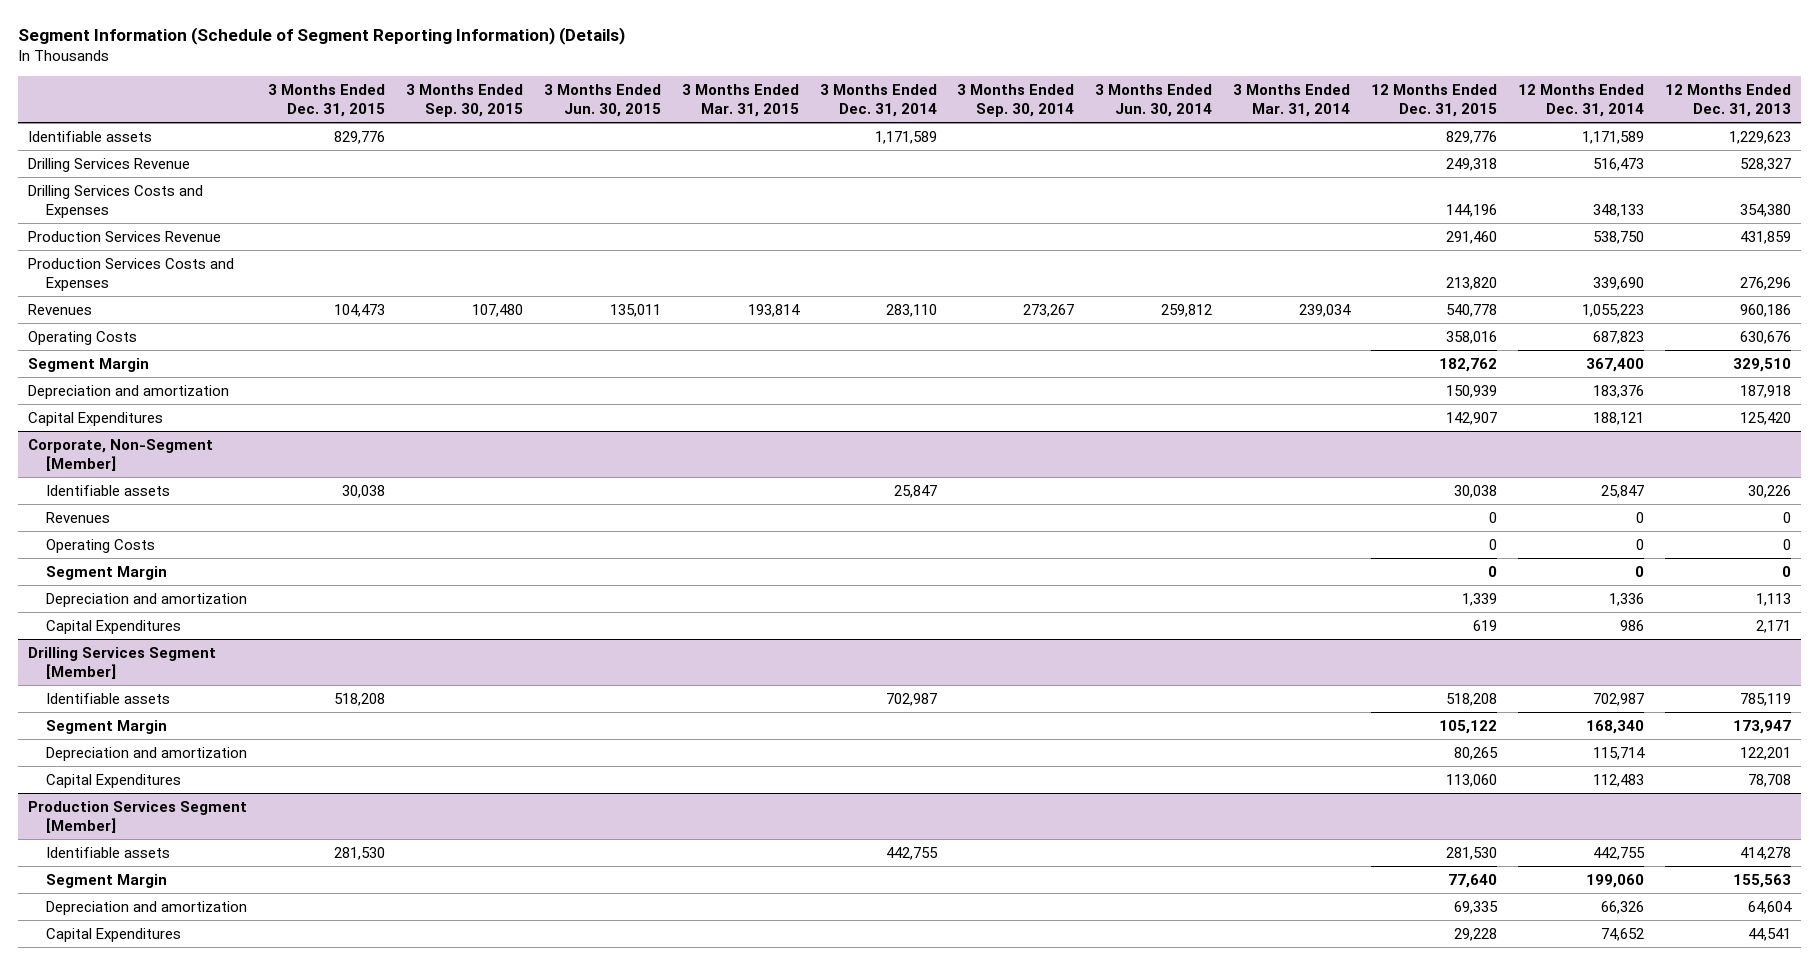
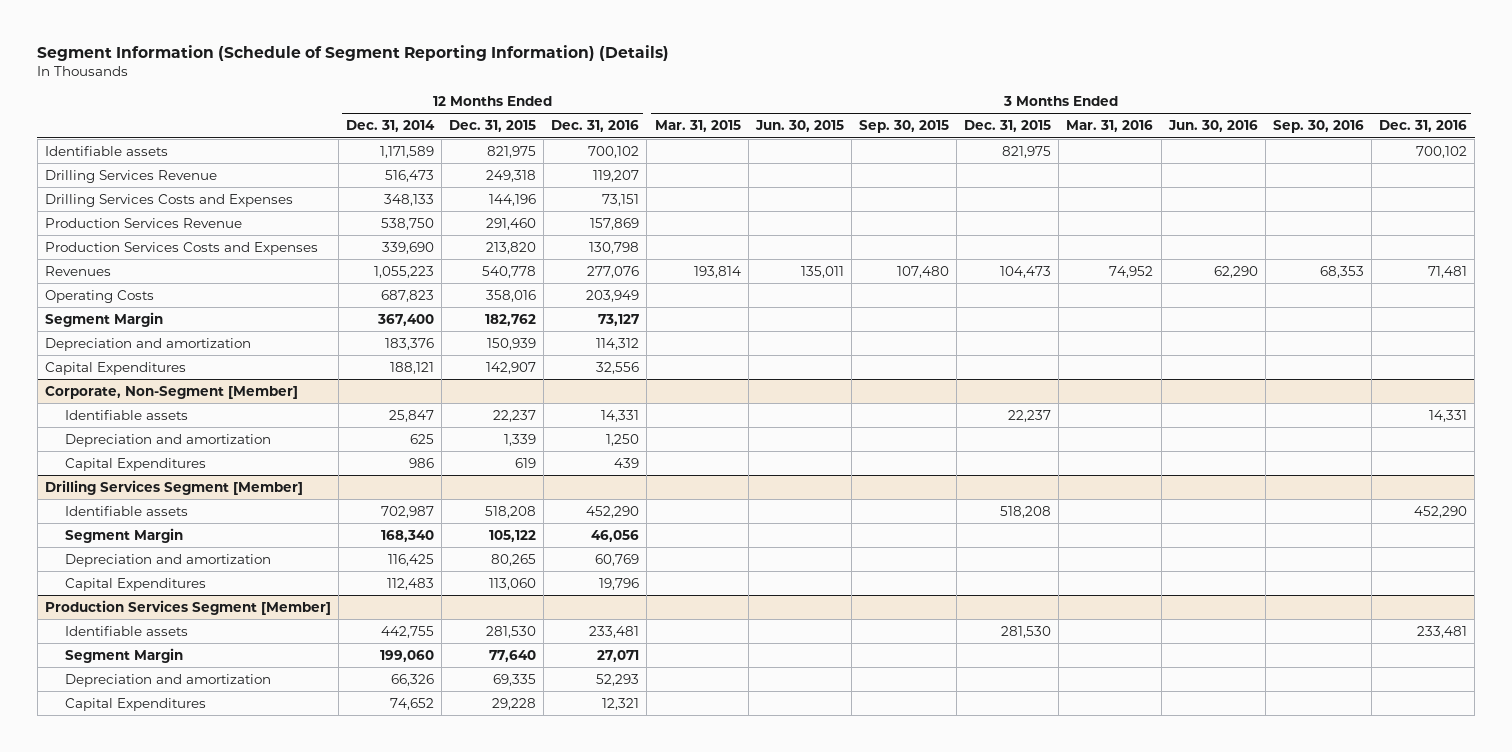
[819,83,937,117] 3 Months Ended Dec. 31, 2014 -> none
[957,83,1075,117] 3 Months Ended Sep. 30, 2014 -> none
[1095,83,1213,117] 3 Months Ended Jun. 30, 2014 -> none
[1233,83,1351,117] 3 Months Ended Mar. 31, 2014 -> none
[1664,83,1791,117] 12 Months Ended Dec. 31, 2013 -> none
none -> [551,120,640,133] Dec. 31, 2016
none -> [1066,120,1154,133] Mar. 31, 2016
none -> [1167,120,1258,133] Jun. 30, 2016
none -> [1272,120,1364,134] Sep. 30, 2016
none -> [1379,120,1468,133] Dec. 31, 2016
[334,130,386,144] 829,776 -> [1002,145,1052,158] 821,975
[1445,130,1497,144] 829,776 -> [487,145,537,158] 821,975
[46,511,111,523] Revenues -> none
[46,538,156,553] Operating Costs -> none
[46,565,168,580] Segment Margin -> none
[342,484,386,498] 30,038 -> [1008,409,1052,422] 22,237
[1453,484,1497,498] 30,038 -> [493,409,537,422] 22,237
[1608,592,1644,606] 1,336 -> [409,433,434,444] 625
[1592,746,1645,760] 115,714 -> [387,553,434,566] 116,425

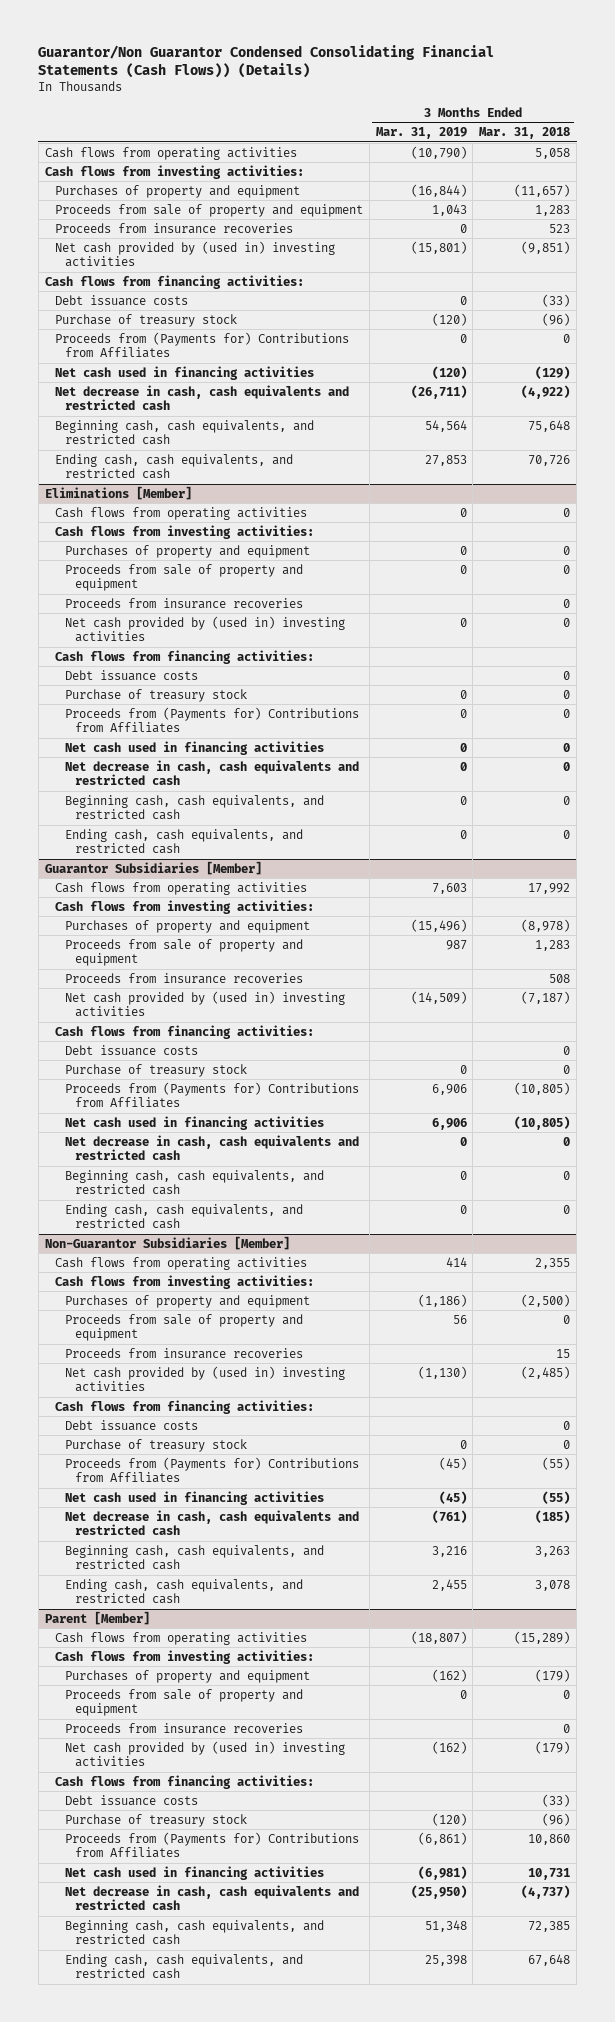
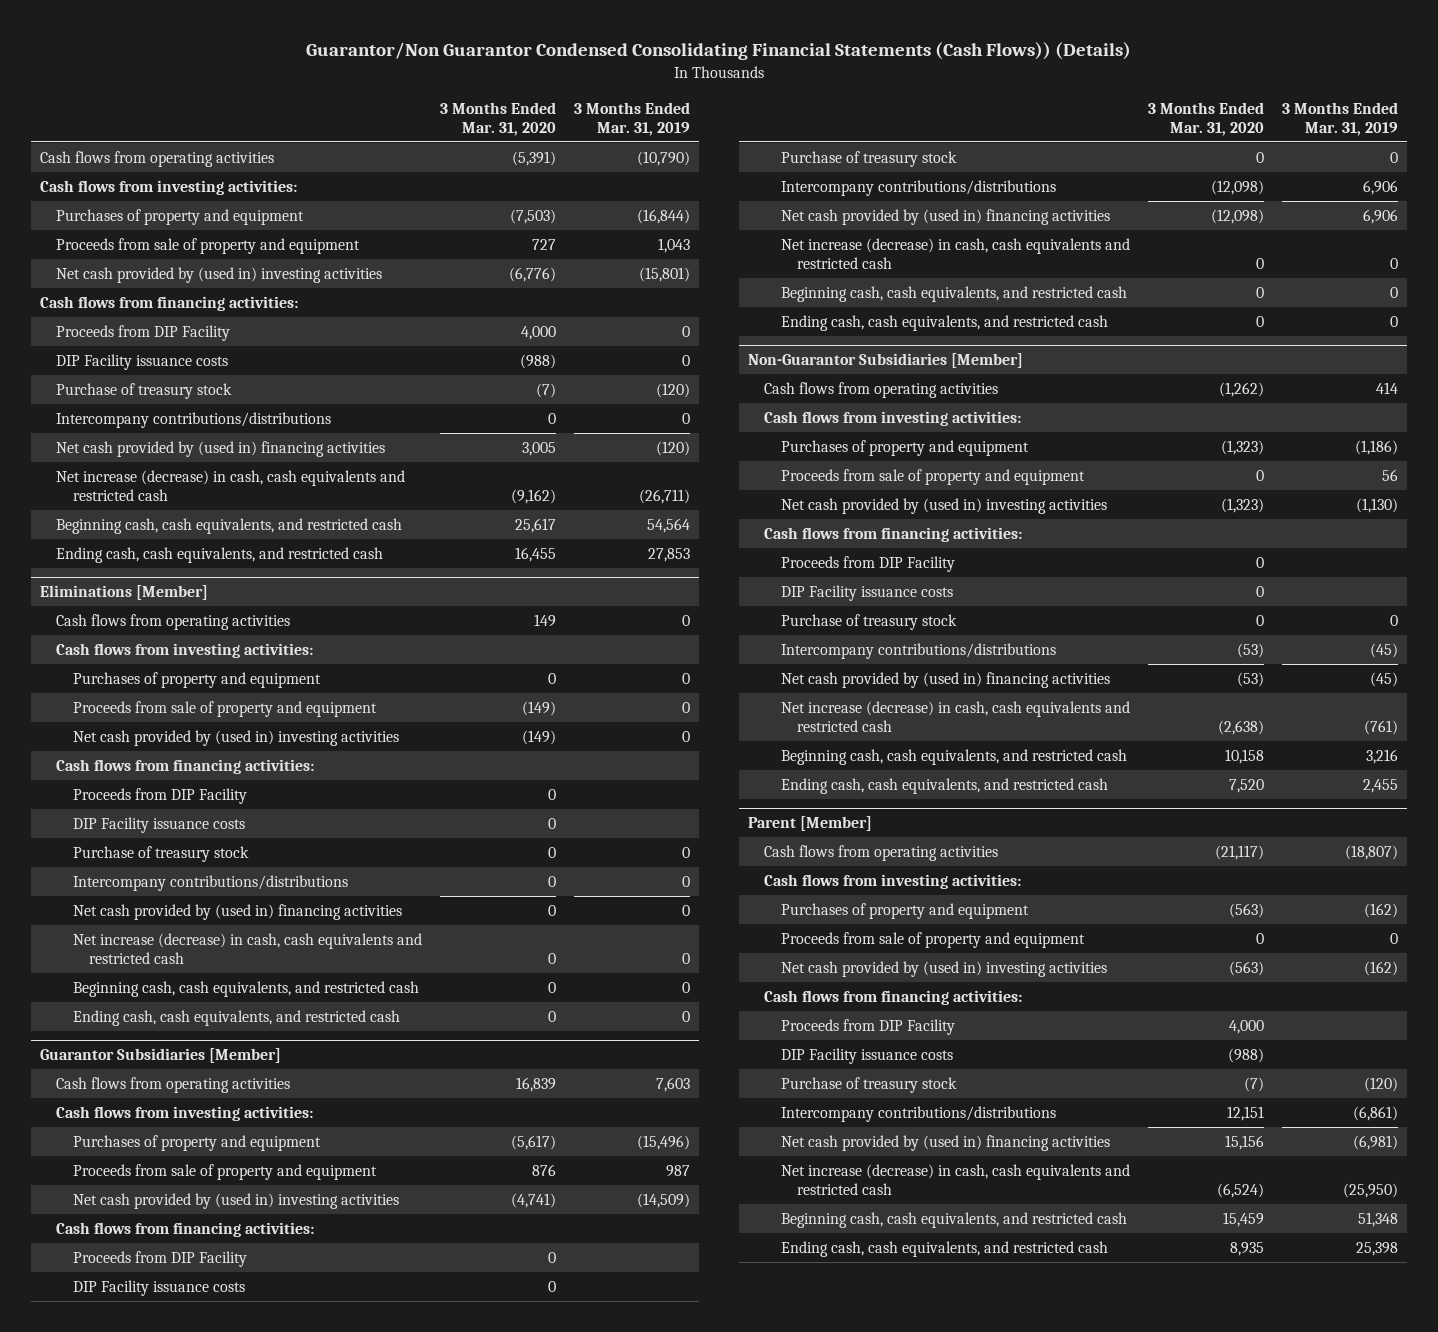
[479,127,571,140] Mar. 31, 2018 -> none
none -> [439,102,556,136] 3 Months Ended Mar. 31, 2020
[54,222,293,234] Proceeds from insurance recoveries -> none
none -> [56,324,231,341] Proceeds from DIP Facility
[54,294,188,306] Debt issuance costs -> [56,353,229,370] DIP Facility issuance costs
[54,331,349,359] Proceeds from (Payments for) Contributions from Affiliates -> [56,411,332,428] Intercompany contributions/distributions
[54,365,314,380] Net cash used in financing activities -> [56,440,386,457] Net cash provided by (used in) financing activities
[54,384,349,411] Net decrease in cash, cash equivalents and restricted cash -> [56,469,406,501] Net increase (decrease) in cash, cash equivalents and restricted cash
[64,597,303,609] Proceeds from insurance recoveries -> none
none -> [72,787,247,804] Proceeds from DIP Facility
[64,669,198,681] Debt issuance costs -> [72,816,245,833] DIP Facility issuance costs
[64,706,359,734] Proceeds from (Payments for) Contributions from Affiliates -> [72,874,348,891] Intercompany contributions/distributions
[64,740,324,755] Net cash used in financing activities -> [72,903,402,920] Net cash provided by (used in) financing activities
[64,759,359,786] Net decrease in cash, cash equivalents and restricted cash -> [72,932,422,964] Net increase (decrease) in cash, cash equivalents and restricted cash
[64,972,303,984] Proceeds from insurance recoveries -> none
none -> [72,1250,247,1267] Proceeds from DIP Facility
[64,1044,198,1056] Debt issuance costs -> [72,1279,245,1296] DIP Facility issuance costs
[64,1081,359,1109] Proceeds from (Payments for) Contributions from Affiliates -> [780,179,1056,196] Intercompany contributions/distributions
[64,1115,324,1130] Net cash used in financing activities -> [780,208,1110,225] Net cash provided by (used in) financing activities
[64,1134,359,1161] Net decrease in cash, cash equivalents and restricted cash -> [780,237,1130,269] Net increase (decrease) in cash, cash equivalents and restricted cash
[64,1347,303,1359] Proceeds from insurance recoveries -> none
none -> [780,555,955,572] Proceeds from DIP Facility
[64,1419,198,1431] Debt issuance costs -> [780,584,953,601] DIP Facility issuance costs
[64,1456,359,1484] Proceeds from (Payments for) Contributions from Affiliates -> [780,642,1056,659] Intercompany contributions/distributions
[64,1490,324,1505] Net cash used in financing activities -> [780,671,1110,688] Net cash provided by (used in) financing activities
[64,1509,359,1536] Net decrease in cash, cash equivalents and restricted cash -> [780,700,1130,732] Net increase (decrease) in cash, cash equivalents and restricted cash
[64,1722,303,1734] Proceeds from insurance recoveries -> none
none -> [780,1018,955,1035] Proceeds from DIP Facility
[64,1794,198,1806] Debt issuance costs -> [780,1047,953,1064] DIP Facility issuance costs
[64,1831,359,1859] Proceeds from (Payments for) Contributions from Affiliates -> [780,1105,1056,1122] Intercompany contributions/distributions
[64,1865,324,1880] Net cash used in financing activities -> [780,1134,1110,1151] Net cash provided by (used in) financing activities
[64,1884,359,1911] Net decrease in cash, cash equivalents and restricted cash -> [780,1163,1130,1195] Net increase (decrease) in cash, cash equivalents and restricted cash

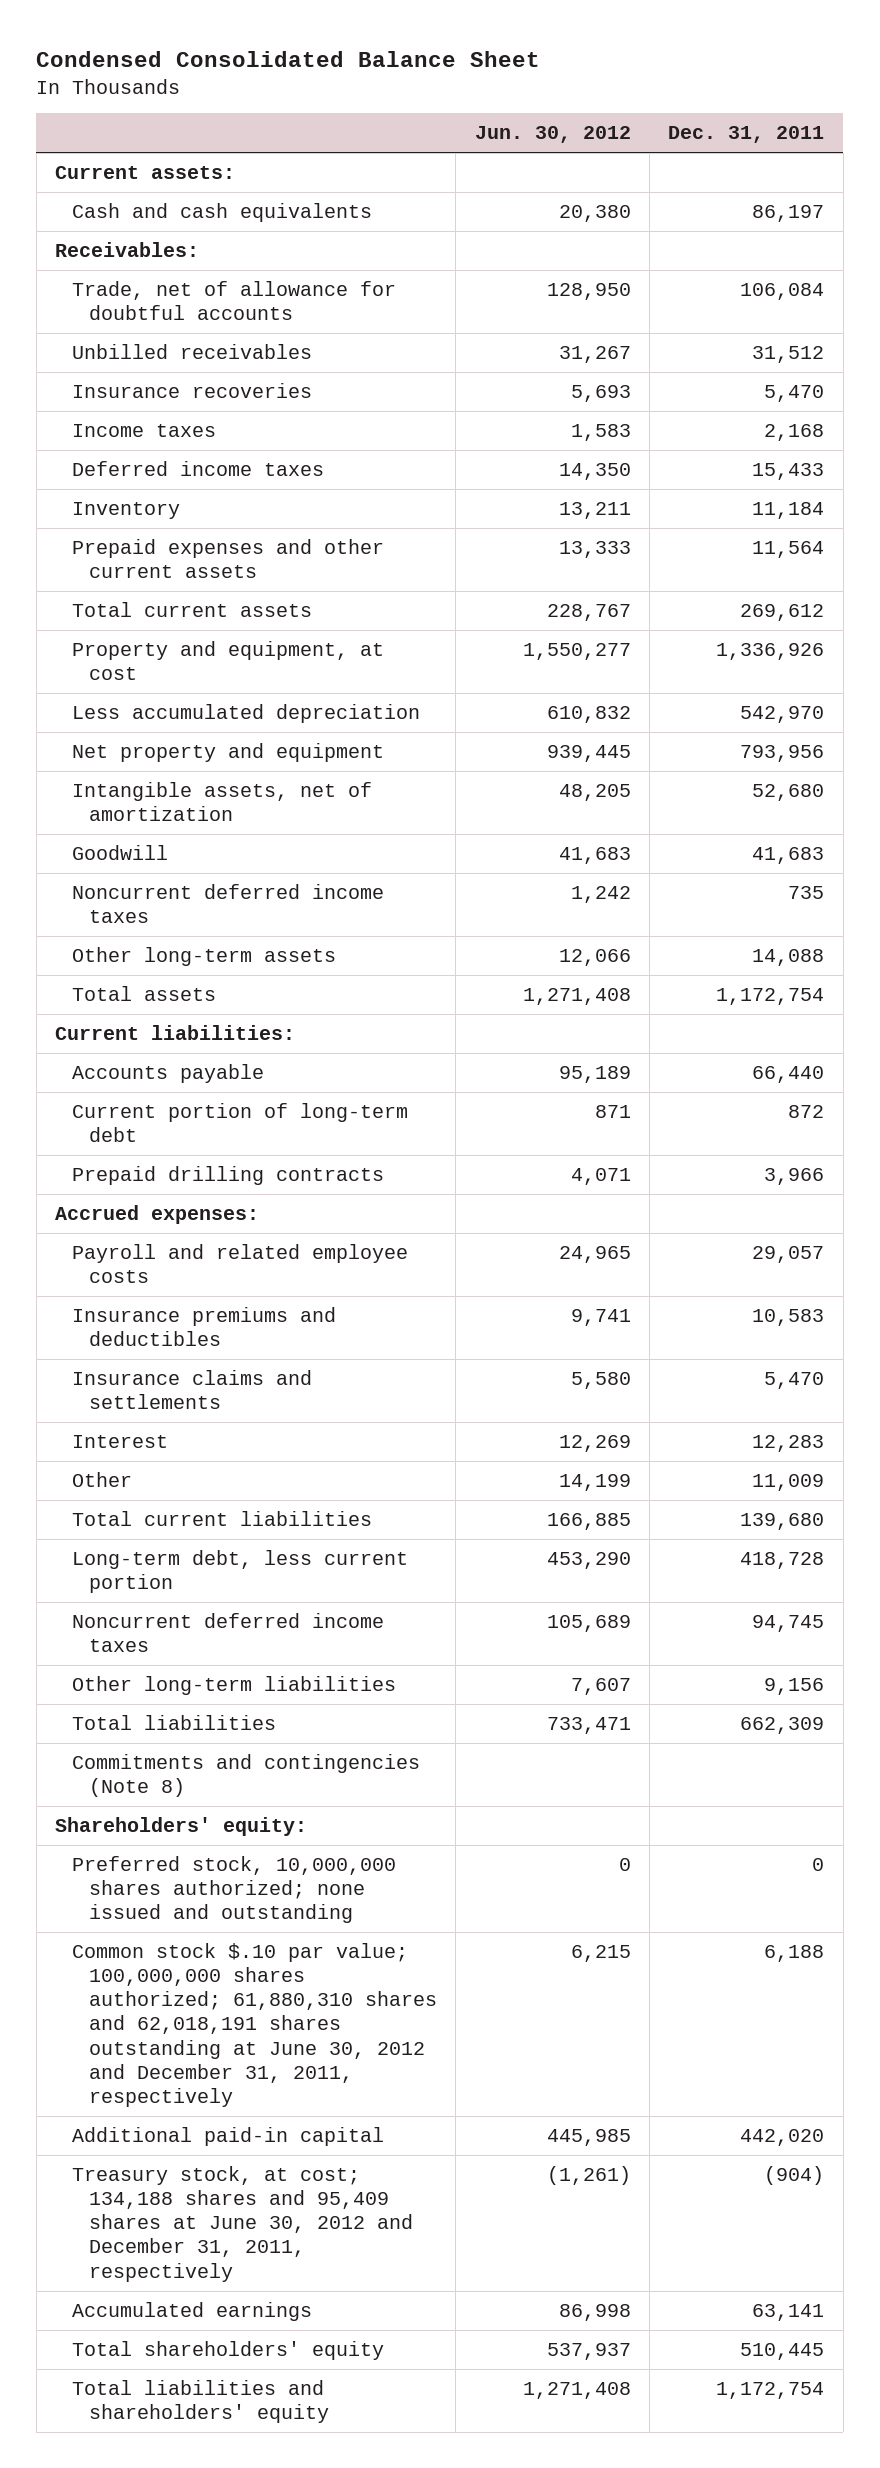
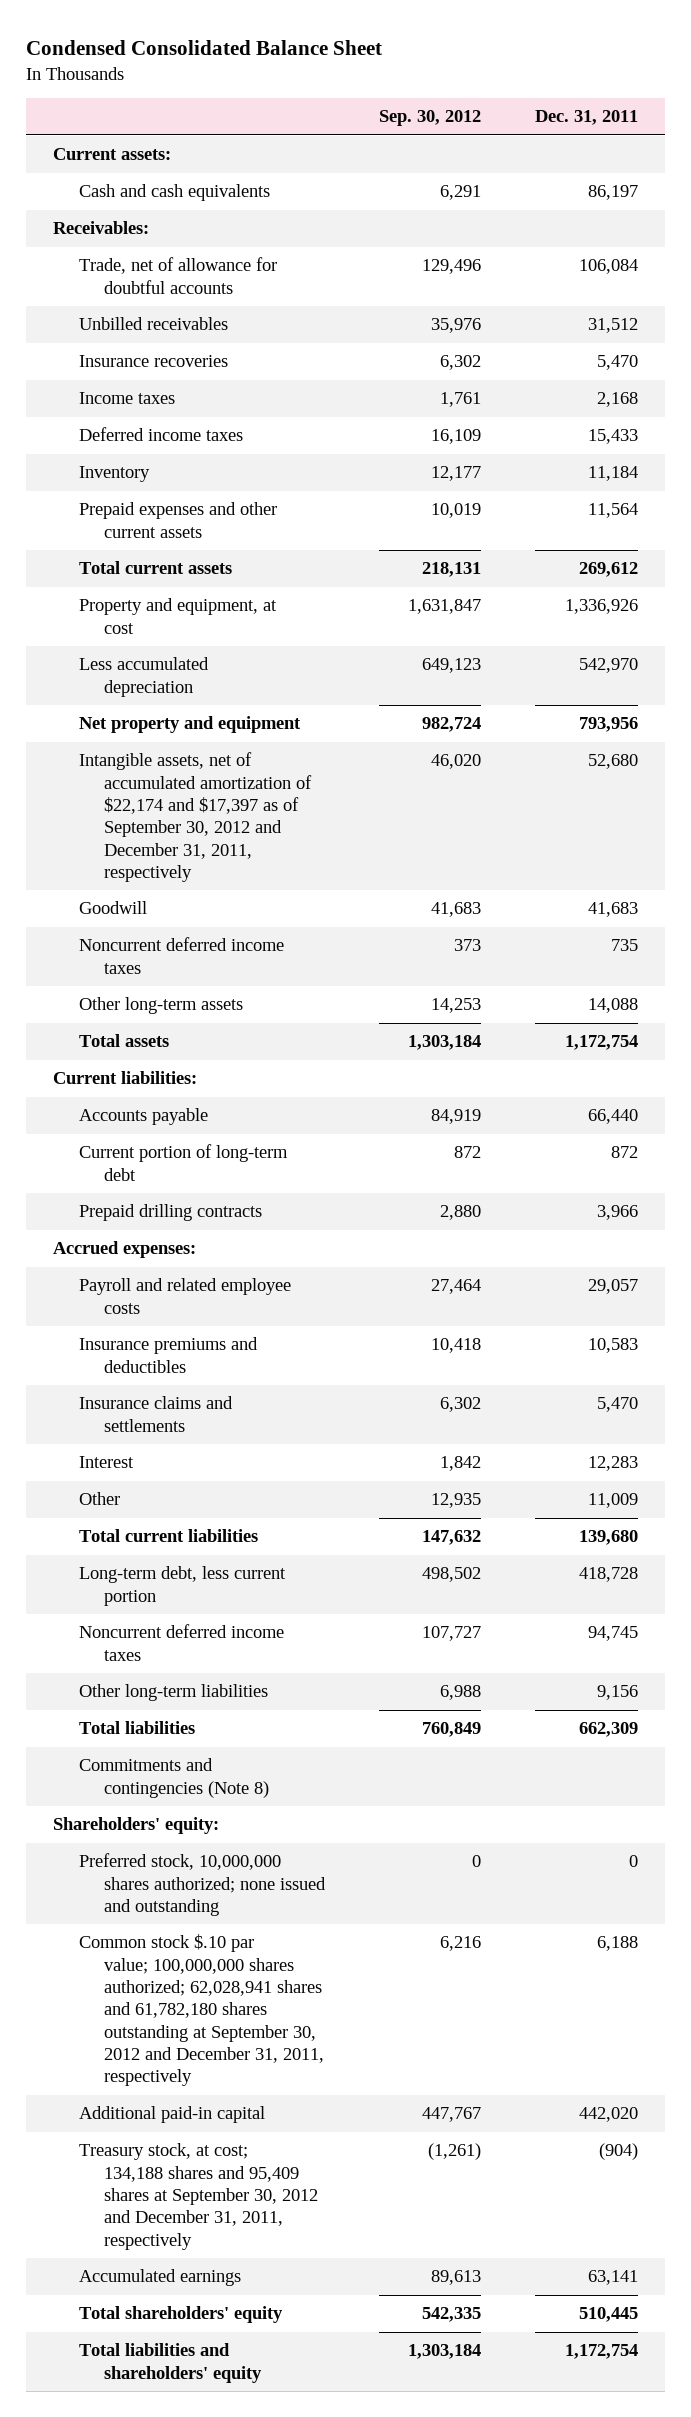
[474,126,631,144] Jun. 30, 2012 -> none
none -> [379,110,482,127] Sep. 30, 2012
[72,782,373,822] Intangible assets, net of amortization -> [78,752,313,882] Intangible assets, net of accumulated amortization of $22,174 and $17,397 as of September 30, 2012 and December 31, 2011, respectively
[72,1943,437,2107] Common stock $.10 par value; 100,000,000 shares authorized; 61,880,310 shares and 62,018,191 shares outstanding at June 30, 2012 and December 31, 2011, respectively -> [78,1934,325,2087] Common stock $.10 par value; 100,000,000 shares authorized; 62,028,941 shares and 61,782,180 shares outstanding at September 30, 2012 and December 31, 2011, respectively
[72,2166,413,2282] Treasury stock, at cost; 134,188 shares and 95,409 shares at June 30, 2012 and December 31, 2011, respectively -> [78,2143,319,2250] Treasury stock, at cost; 134,188 shares and 95,409 shares at September 30, 2012 and December 31, 2011, respectively

